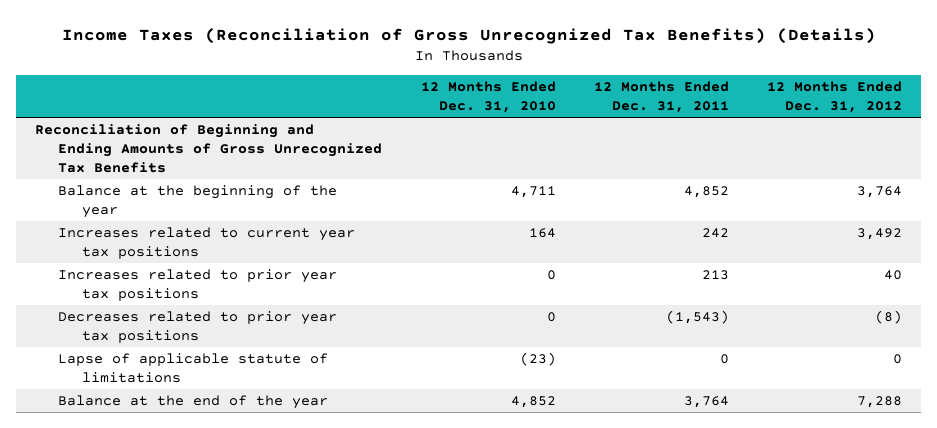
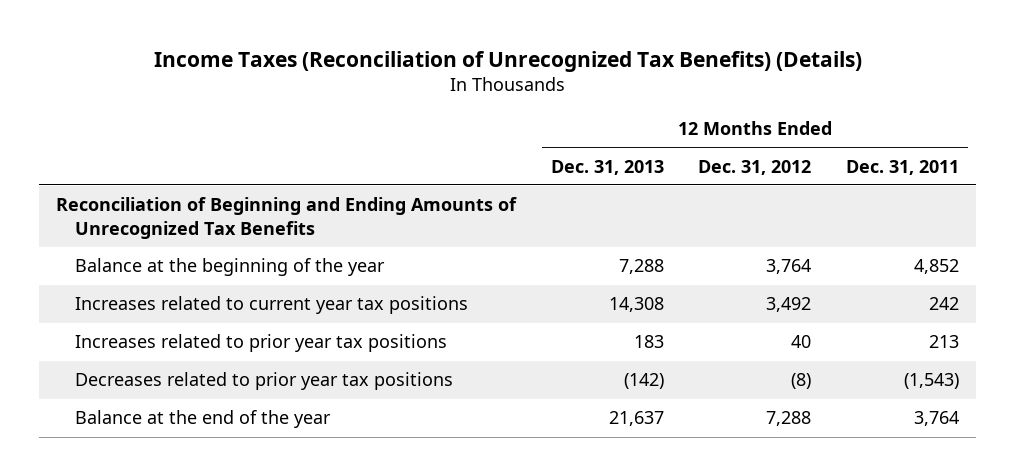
[61,27,876,44] Income Taxes (Reconciliation of Gross Unrecognized Tax Benefits) (Details) -> [153,50,862,72] Income Taxes (Reconciliation of Unrecognized Tax Benefits) (Details)
[420,81,556,114] 12 Months Ended Dec. 31, 2010 -> none
none -> [550,159,664,175] Dec. 31, 2013
[34,123,383,173] Reconciliation of Beginning and Ending Amounts of Gross Unrecognized Tax Benefits -> [56,197,518,239] Reconciliation of Beginning and Ending Amounts of Unrecognized Tax Benefits
[58,352,329,383] Lapse of applicable statute of limitations -> none

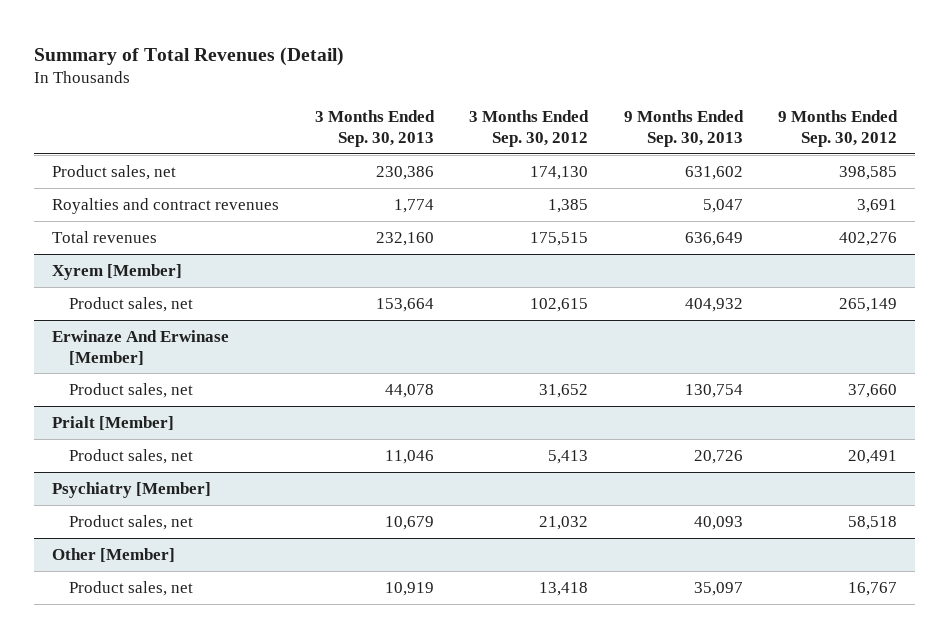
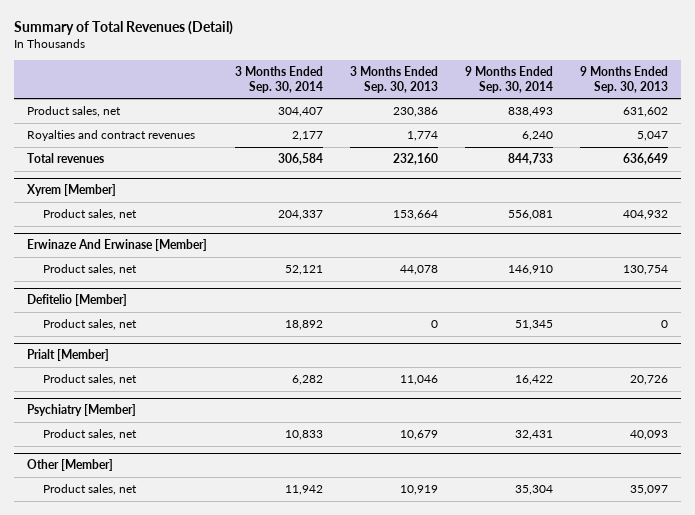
[469,110,590,147] 3 Months Ended Sep. 30, 2012 -> none
[778,110,899,147] 9 Months Ended Sep. 30, 2012 -> none
none -> [234,66,323,93] 3 Months Ended Sep. 30, 2014
none -> [464,66,553,93] 9 Months Ended Sep. 30, 2014
none -> [27,294,128,307] Defitelio [Member]
none -> [43,319,138,331] Product sales, net

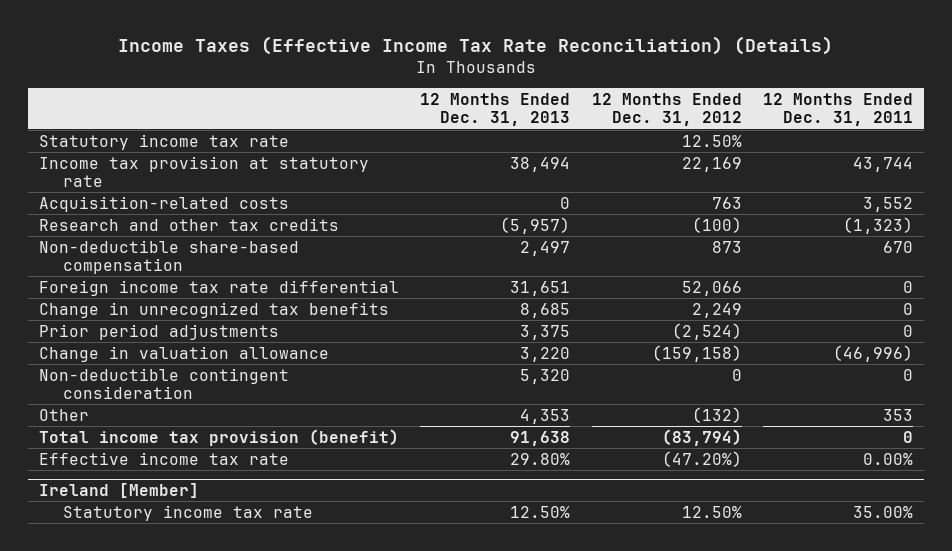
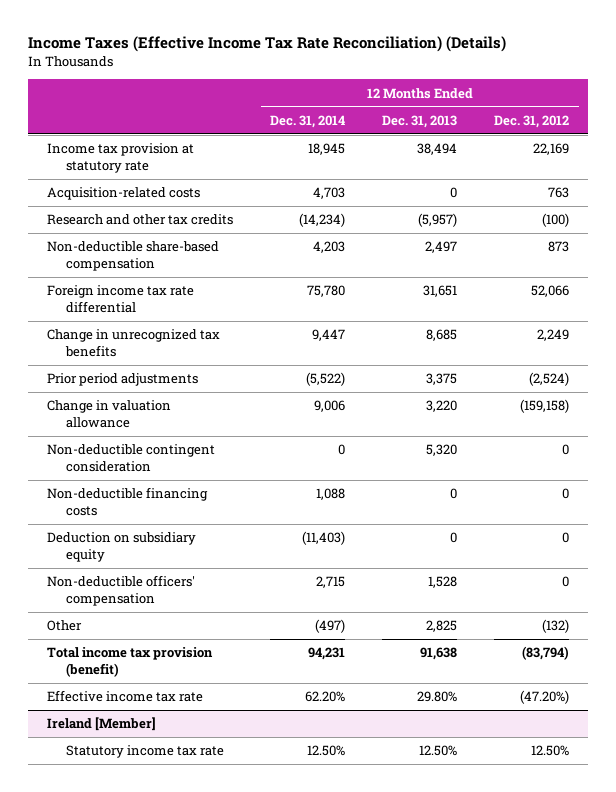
[763,93,914,127] 12 Months Ended Dec. 31, 2011 -> none
none -> [269,114,345,128] Dec. 31, 2014
[38,133,289,150] Statutory income tax rate -> none
none -> [46,487,208,517] Non-deductible financing costs
none -> [46,532,196,563] Deduction on subsidiary equity
none -> [46,575,195,607] Non-deductible officers' compensation
[520,408,571,424] 4,353 -> [426,620,458,633] 2,825

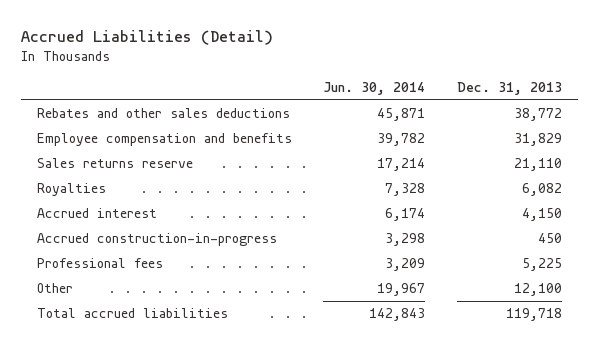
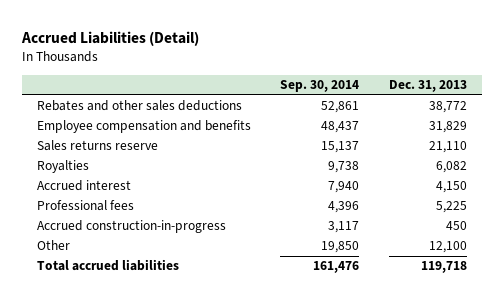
[323,82,426,96] Jun. 30, 2014 -> none
none -> [280,80,360,93] Sep. 30, 2014
[36,233,277,247] Accrued construction-in-progress -> [36,220,226,234] Accrued construction-in-progress

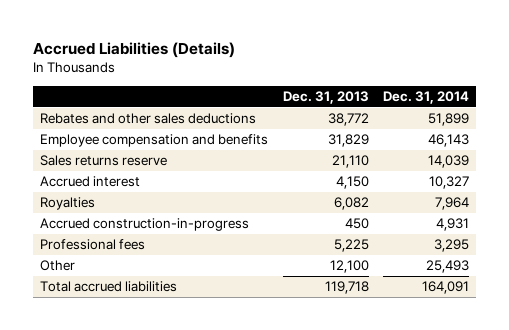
[21,30,200,46] Accrued Liabilities (Detail) -> [33,42,236,59] Accrued Liabilities (Details)
[280,80,360,93] Sep. 30, 2014 -> none
none -> [383,91,470,105] Dec. 31, 2014
[36,160,89,174] Royalties -> [40,197,96,211] Royalties
[36,200,134,212] Professional fees -> [40,239,146,251] Professional fees

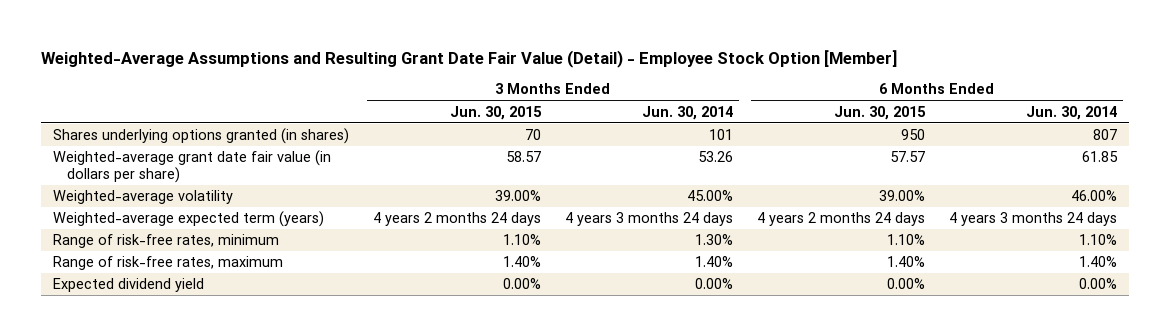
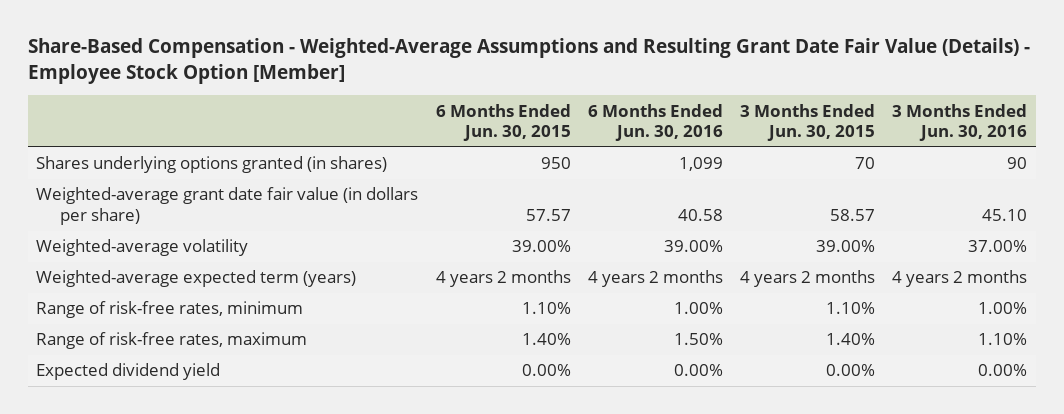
[41,49,899,68] Weighted-Average Assumptions and Resulting Grant Date Fair Value (Detail) - Employee Stock Option [Member] -> [27,38,1030,84] Share-Based Compensation - Weighted-Average Assumptions and Resulting Grant Date Fair Value (Details) - Employee Stock Option [Member]
[642,105,734,120] Jun. 30, 2014 -> none
[1026,105,1118,120] Jun. 30, 2014 -> none
none -> [587,103,723,141] 6 Months Ended Jun. 30, 2016
none -> [892,103,1028,141] 3 Months Ended Jun. 30, 2016
[373,212,542,227] 4 years 2 months 24 days -> [740,270,876,288] 4 years 2 months
[757,212,926,227] 4 years 2 months 24 days -> [435,270,571,288] 4 years 2 months

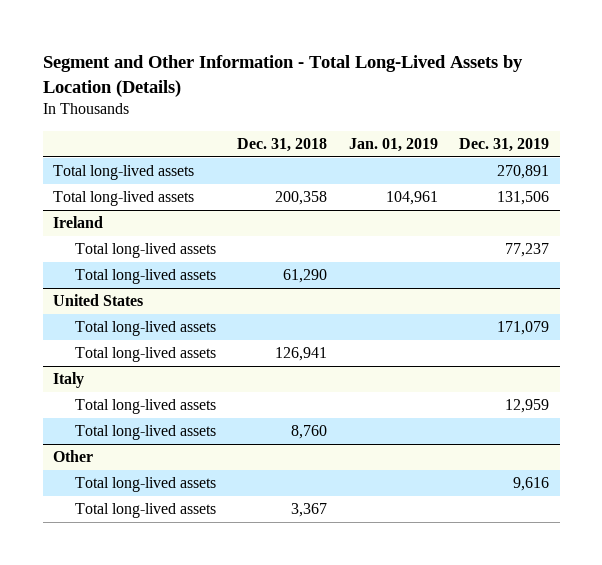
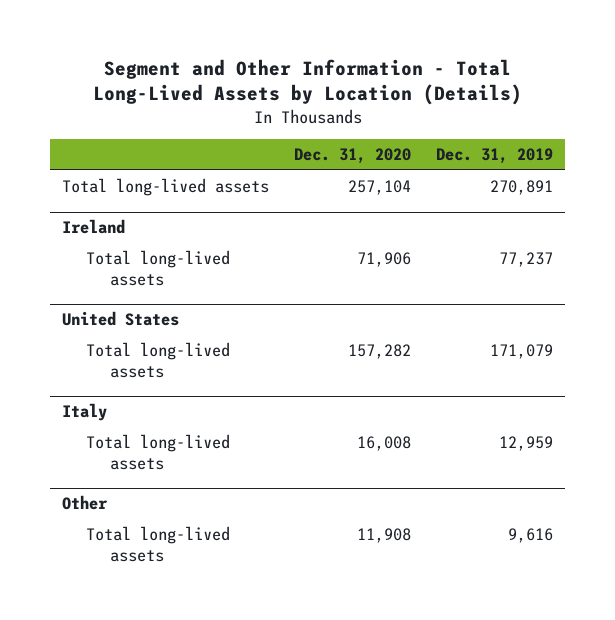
[237,137,328,152] Dec. 31, 2018 -> none
[348,137,438,152] Jan. 01, 2019 -> none
none -> [294,148,412,165] Dec. 31, 2020
[53,191,195,207] Total long-lived assets -> none
[74,269,216,285] Total long-lived assets -> none
[74,347,216,363] Total long-lived assets -> none
[74,425,216,441] Total long-lived assets -> none
[74,503,216,519] Total long-lived assets -> none

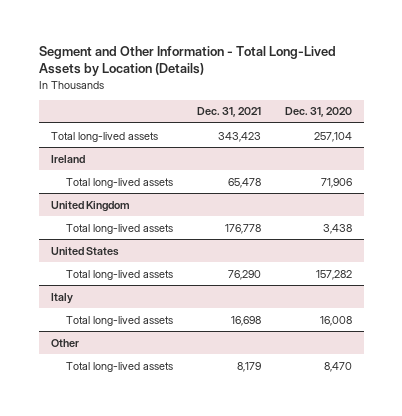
[436,148,554,165] Dec. 31, 2019 -> none
none -> [197,107,262,118] Dec. 31, 2021
none -> [50,200,130,212] United Kingdom
none -> [66,223,174,234] Total long-lived assets
[357,528,412,544] 11,908 -> [323,361,352,372] 8,470

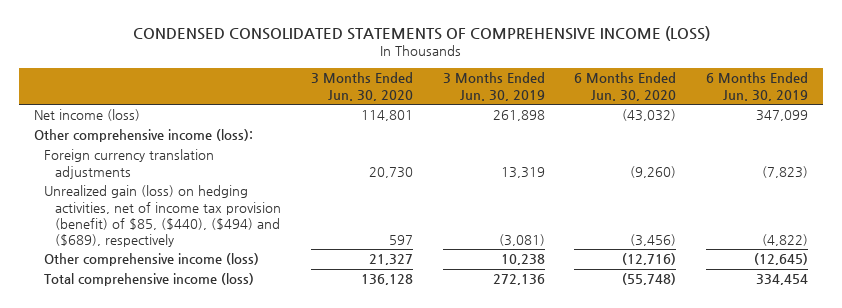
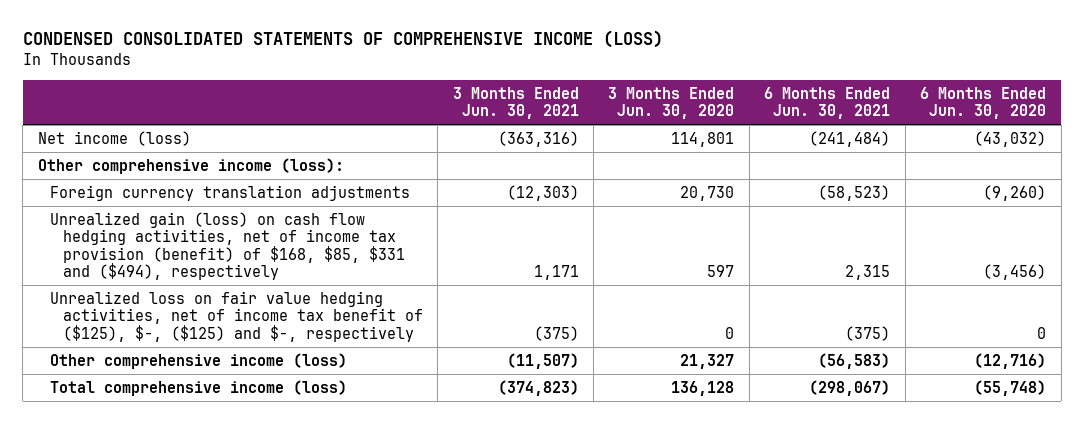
[442,72,545,101] 3 Months Ended Jun. 30, 2019 -> none
[706,72,809,101] 6 Months Ended Jun. 30, 2019 -> none
none -> [452,86,579,120] 3 Months Ended Jun. 30, 2021
none -> [764,86,891,120] 6 Months Ended Jun. 30, 2021
[44,185,281,247] Unrealized gain (loss) on hedging activities, net of income tax provision (benefit) of $85, ($440), ($494) and ($689), respectively -> [50,211,405,281] Unrealized gain (loss) on cash flow hedging activities, net of income tax provision (benefit) of $168, $85, $331 and ($494), respectively
none -> [50,290,423,342] Unrealized loss on fair value hedging activities, net of income tax benefit of ($125), $-, ($125) and $-, respectively

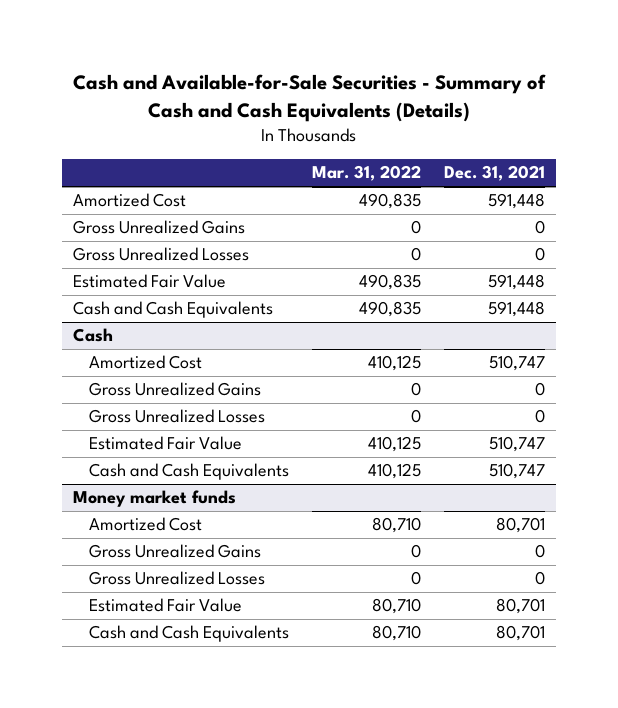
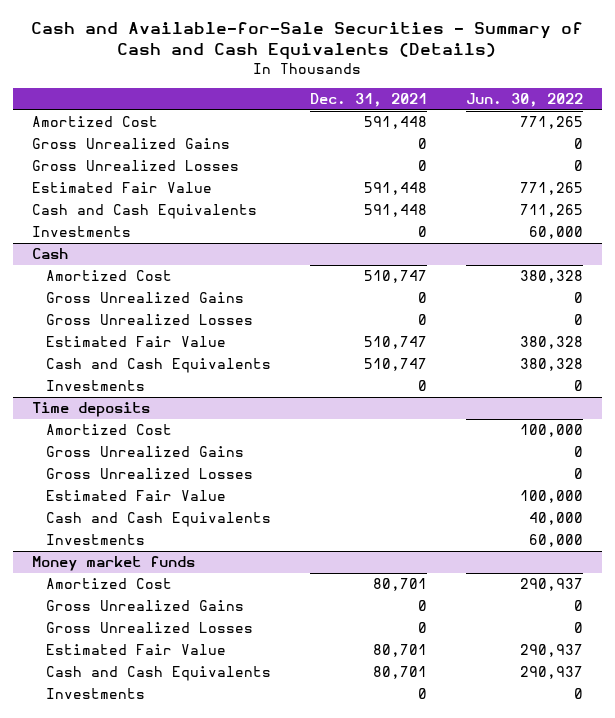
[312,165,422,182] Mar. 31, 2022 -> none
none -> [465,93,583,108] Jun. 30, 2022
none -> [32,226,132,238] Investments
none -> [46,380,146,392] Investments
none -> [32,402,151,418] Time deposits
none -> [46,424,173,436] Amortized Cost
none -> [46,446,245,458] Gross Unrealized Gains
none -> [46,468,254,480] Gross Unrealized Losses
none -> [46,490,227,502] Estimated Fair Value
none -> [46,512,272,528] Cash and Cash Equivalents
none -> [46,534,146,546] Investments
none -> [46,688,146,700] Investments

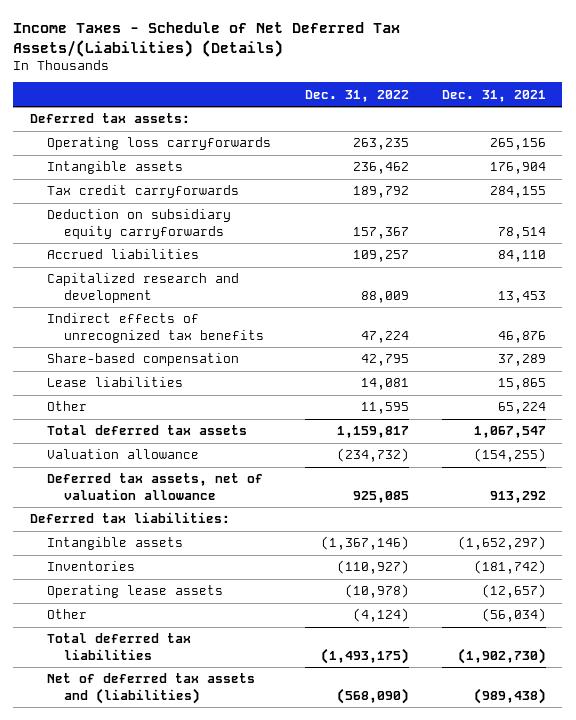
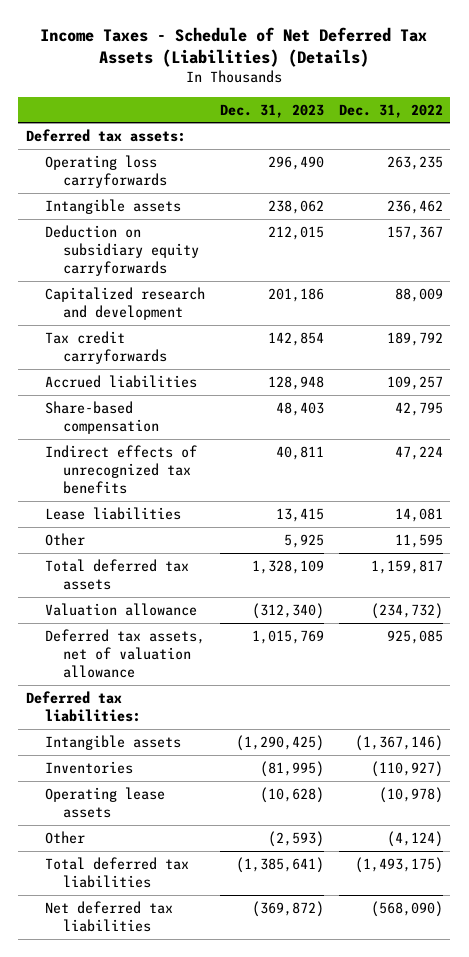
[13,22,401,57] Income Taxes - Schedule of Net Deferred Tax Assets/(Liabilities) (Details) -> [40,26,428,67] Income Taxes - Schedule of Net Deferred Tax Assets (Liabilities) (Details)
[441,89,546,102] Dec. 31, 2021 -> none
none -> [219,103,324,118] Dec. 31, 2023
[47,185,240,199] Tax credit carryforwards -> [44,330,168,364] Tax credit carryforwards
[47,249,200,260] Accrued liabilities -> [44,374,197,388] Accrued liabilities
[47,313,265,343] Indirect effects of unrecognized tax benefits -> [44,444,197,494] Indirect effects of unrecognized tax benefits
[47,673,256,704] Net of deferred tax assets and (liabilities) -> [44,900,173,932] Net deferred tax liabilities

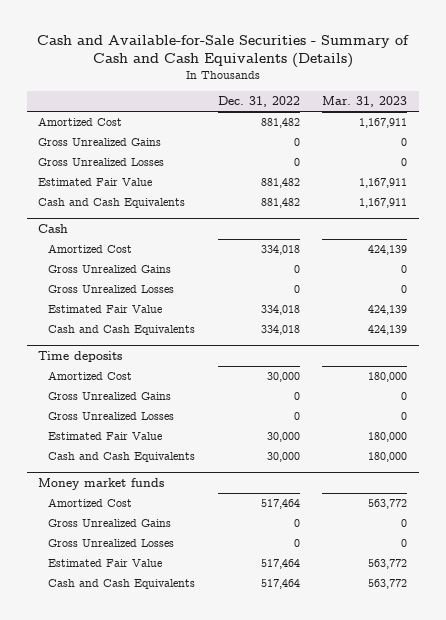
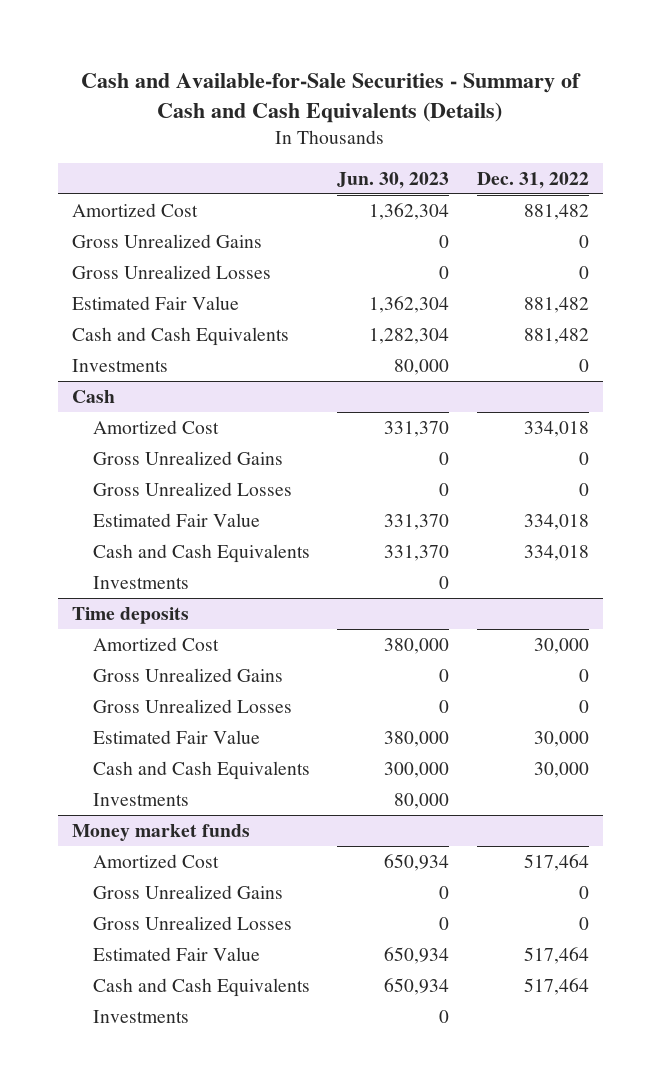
[322,96,408,108] Mar. 31, 2023 -> none
none -> [337,171,450,189] Jun. 30, 2023
none -> [71,358,168,372] Investments
none -> [93,575,190,589] Investments
none -> [93,792,190,806] Investments
none -> [93,1009,190,1023] Investments

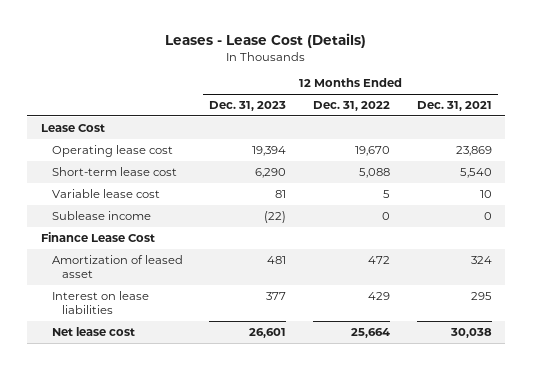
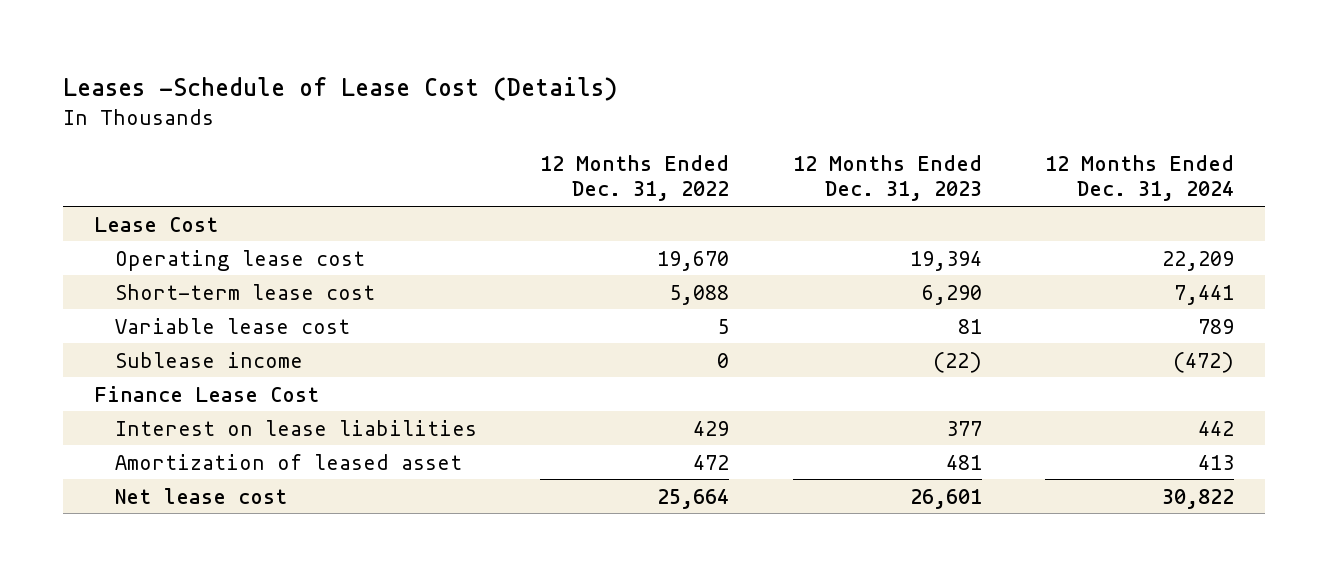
[165,33,367,49] Leases - Lease Cost (Details) -> [62,76,617,101] Leases -Schedule of Lease Cost (Details)
[416,101,492,112] Dec. 31, 2021 -> none
none -> [1044,154,1234,202] 12 Months Ended Dec. 31, 2024
[51,254,183,279] Amortization of leased asset -> [115,453,463,470] Amortization of leased asset

